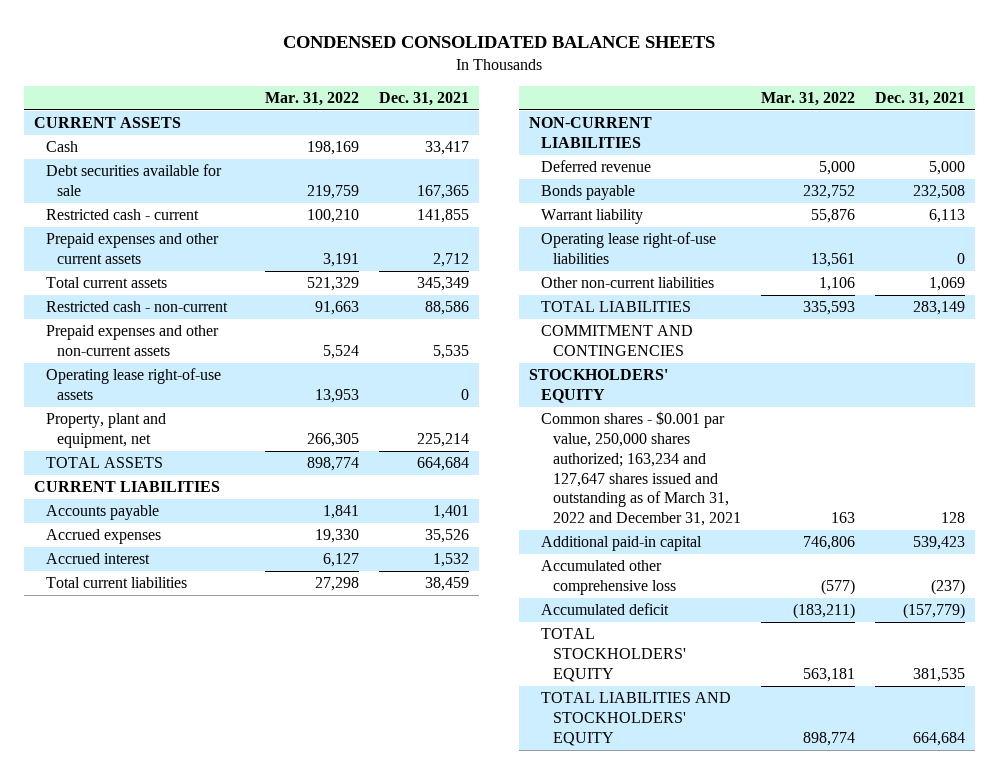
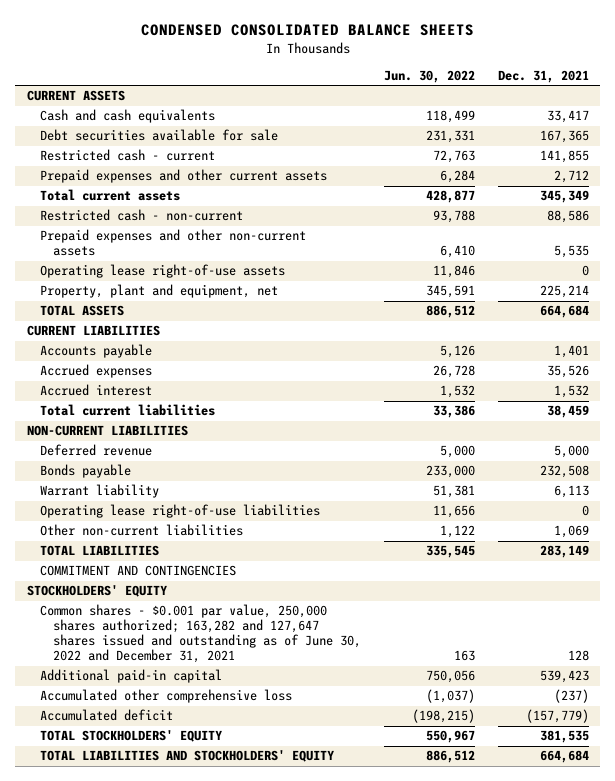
[265,91,360,106] Mar. 31, 2022 -> none
none -> [384,70,476,84] Jun. 30, 2022
[45,141,78,153] Cash -> [39,109,215,124] Cash and cash equivalents
[541,411,741,527] Common shares - $0.001 par value, 250,000 shares authorized; 163,234 and 127,647 shares issued and outstanding as of March 31, 2022 and December 31, 2021 -> [39,604,362,664] Common shares - $0.001 par value, 250,000 shares authorized; 163,282 and 127,647 shares issued and outstanding as of June 30, 2022 and December 31, 2021

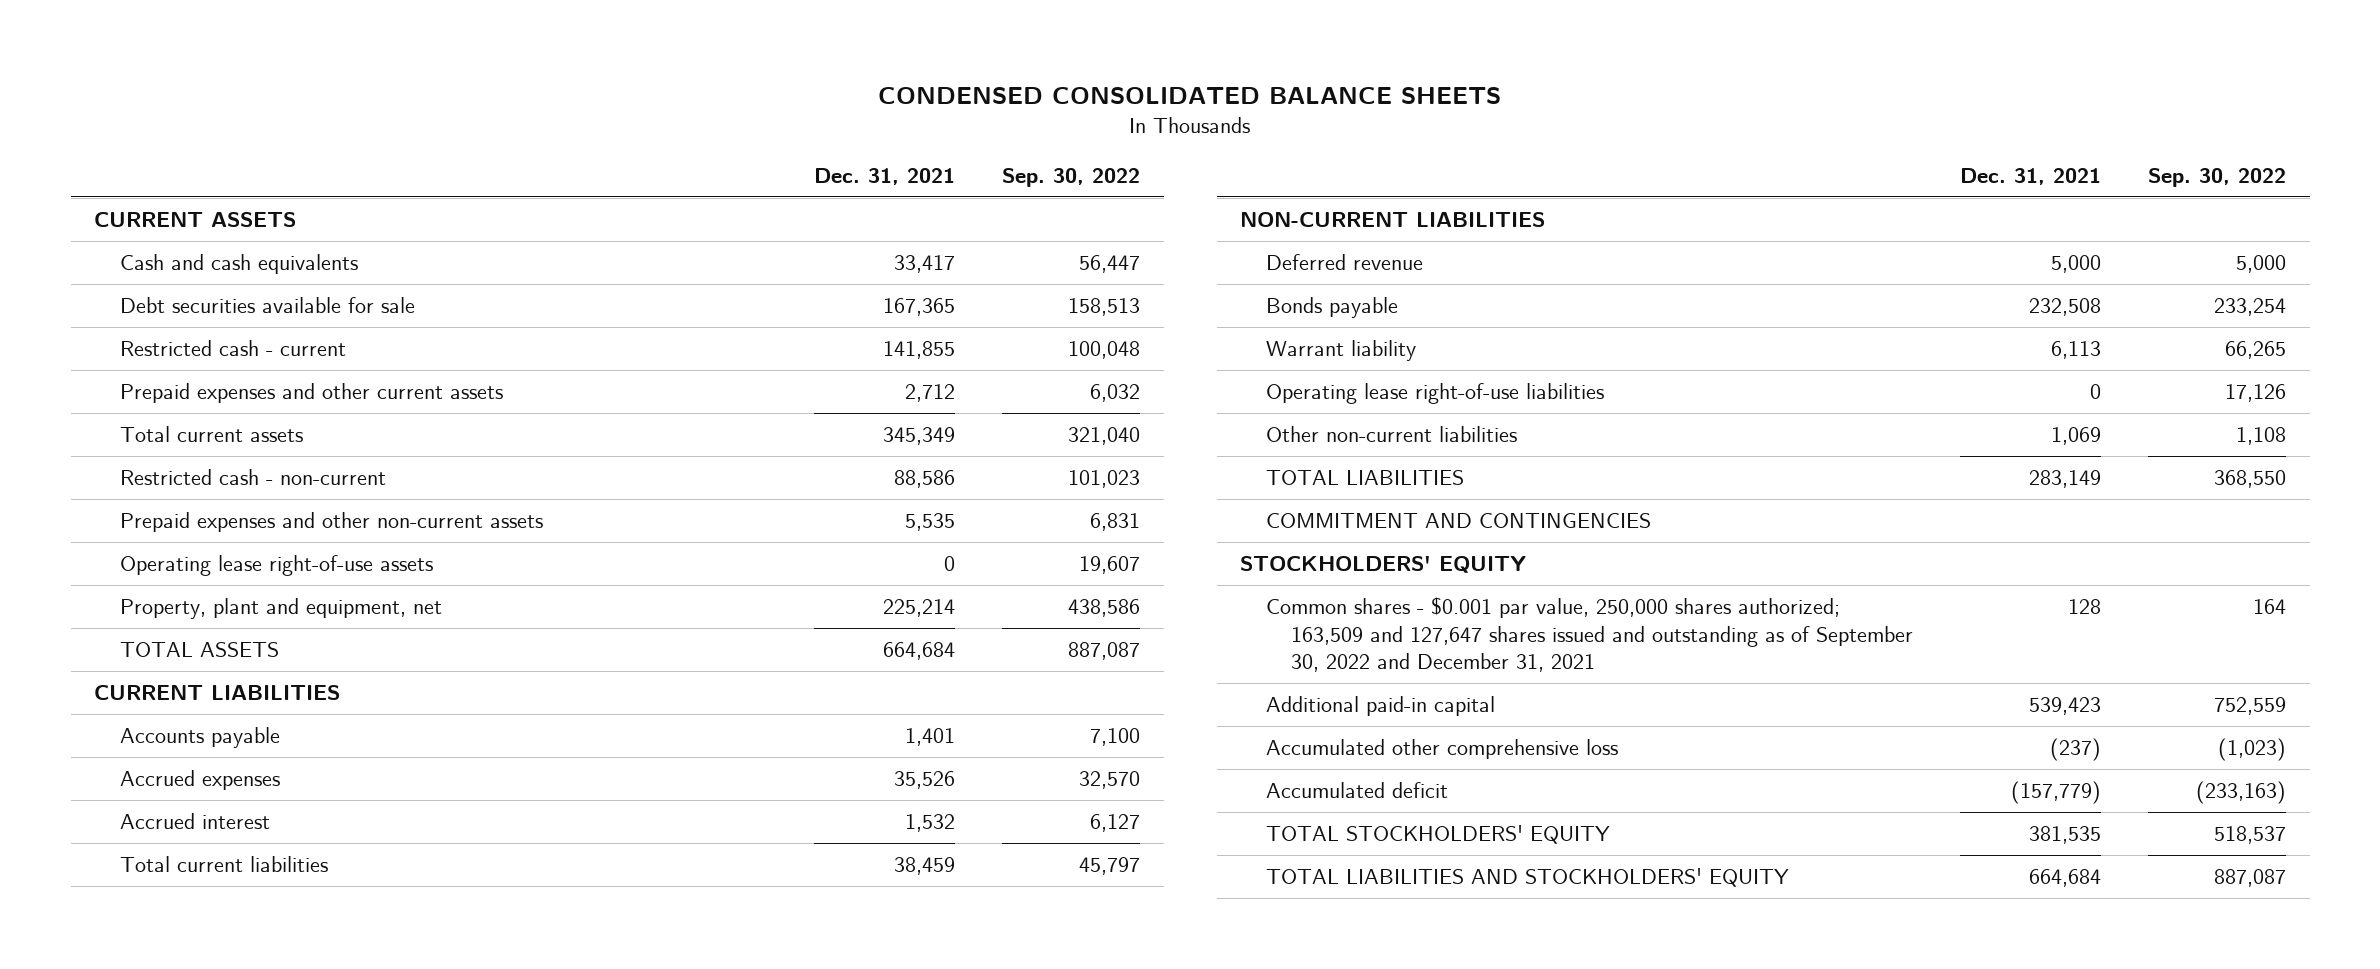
[384,70,476,84] Jun. 30, 2022 -> none
none -> [1002,168,1141,188] Sep. 30, 2022
[39,604,362,664] Common shares - $0.001 par value, 250,000 shares authorized; 163,282 and 127,647 shares issued and outstanding as of June 30, 2022 and December 31, 2021 -> [1265,596,1914,673] Common shares - $0.001 par value, 250,000 shares authorized; 163,509 and 127,647 shares issued and outstanding as of September 30, 2022 and December 31, 2021

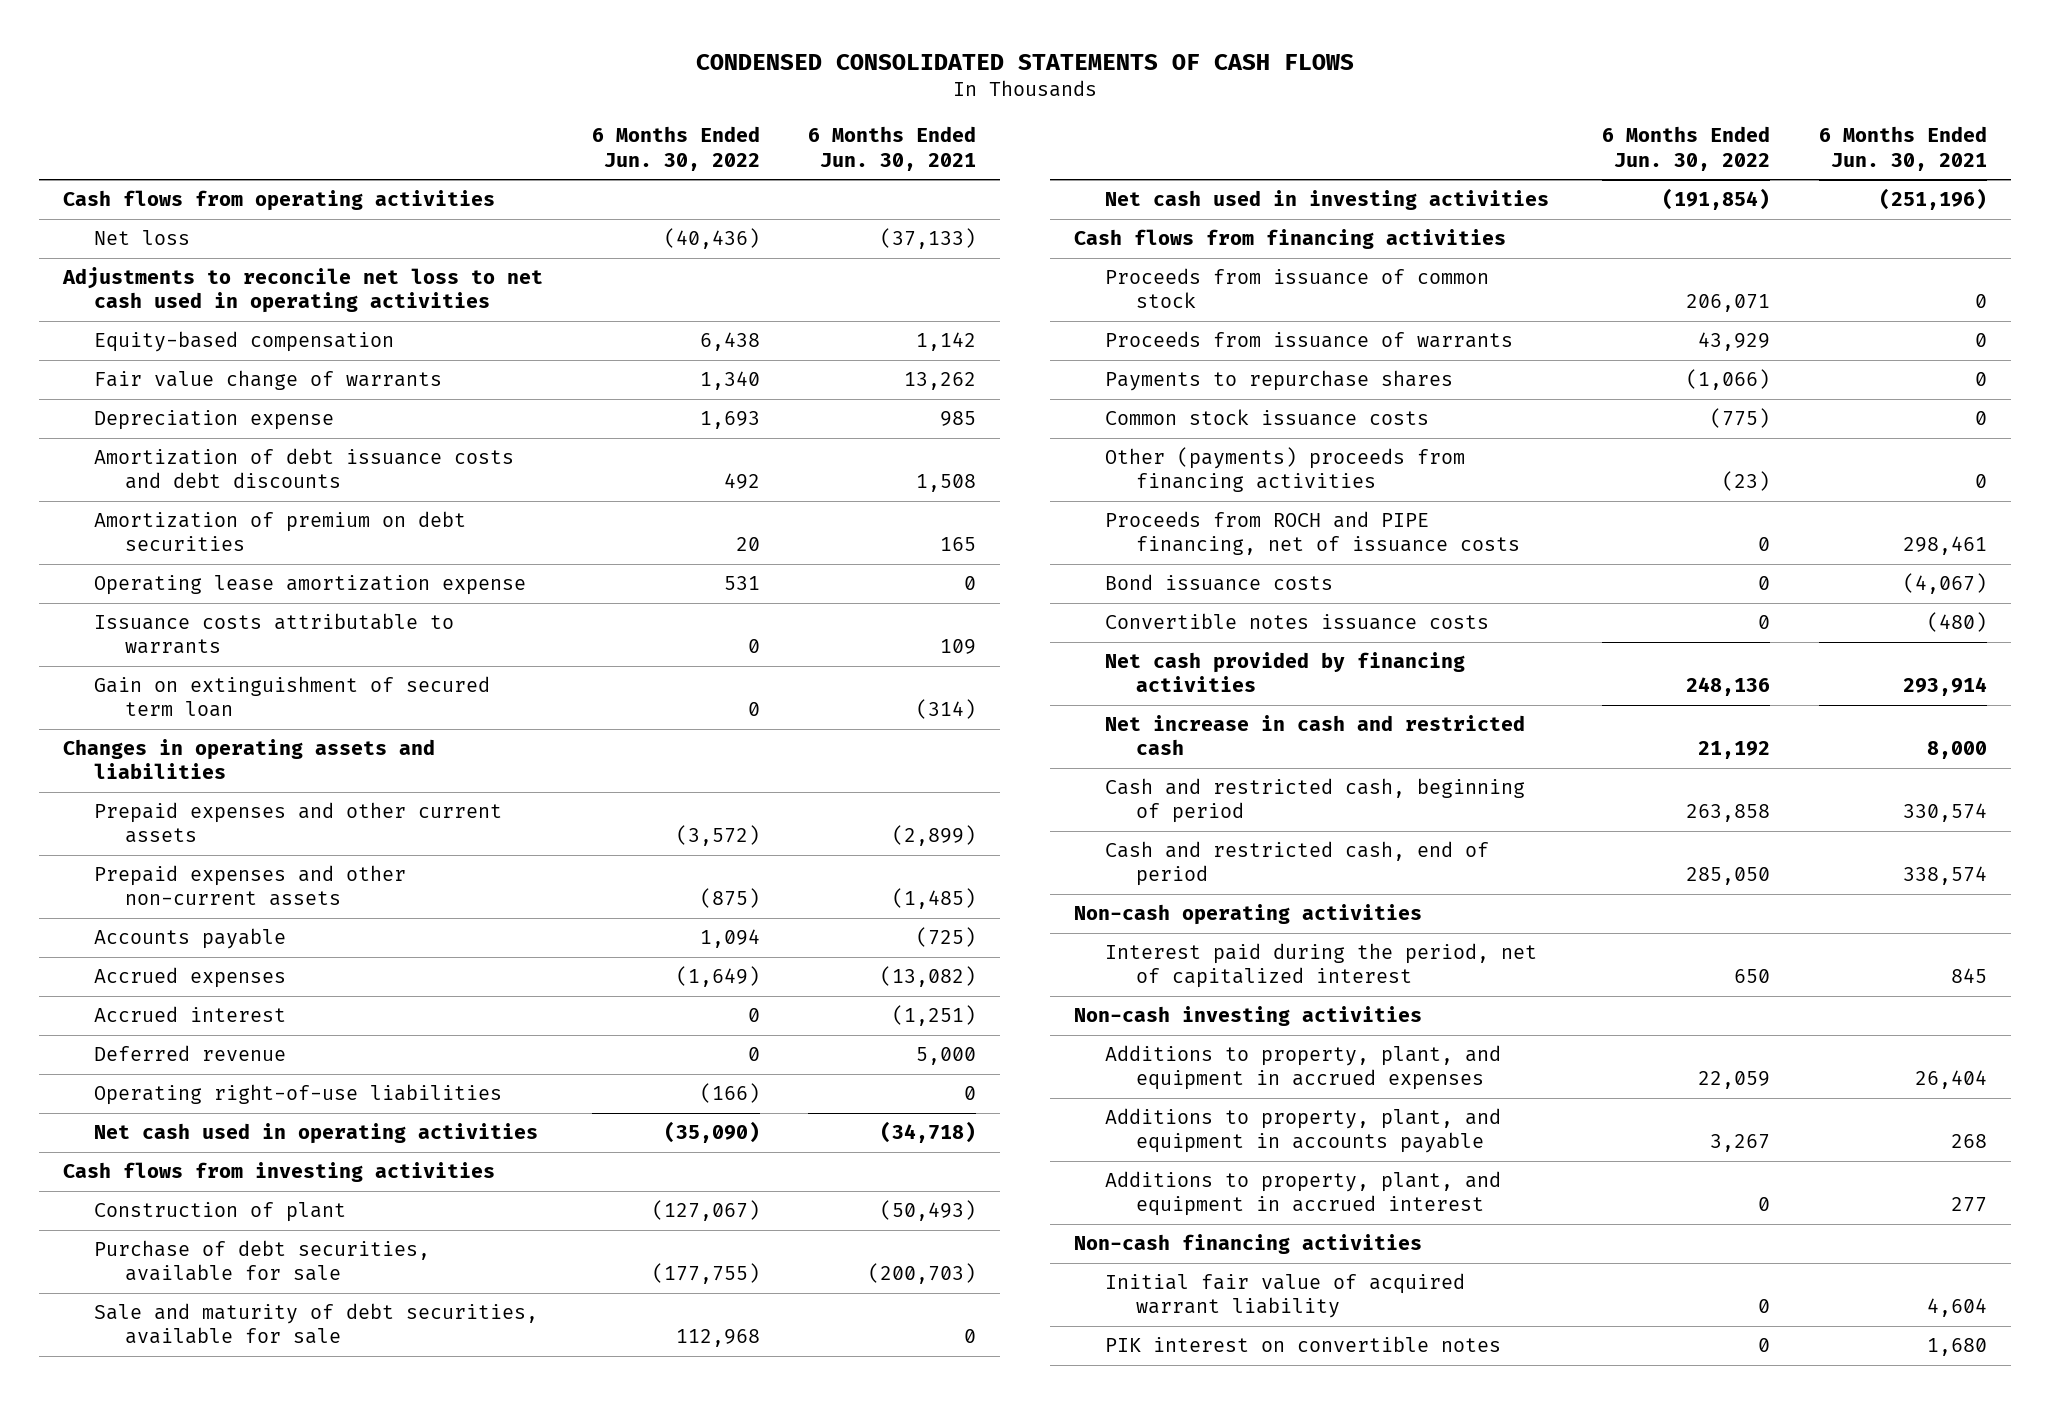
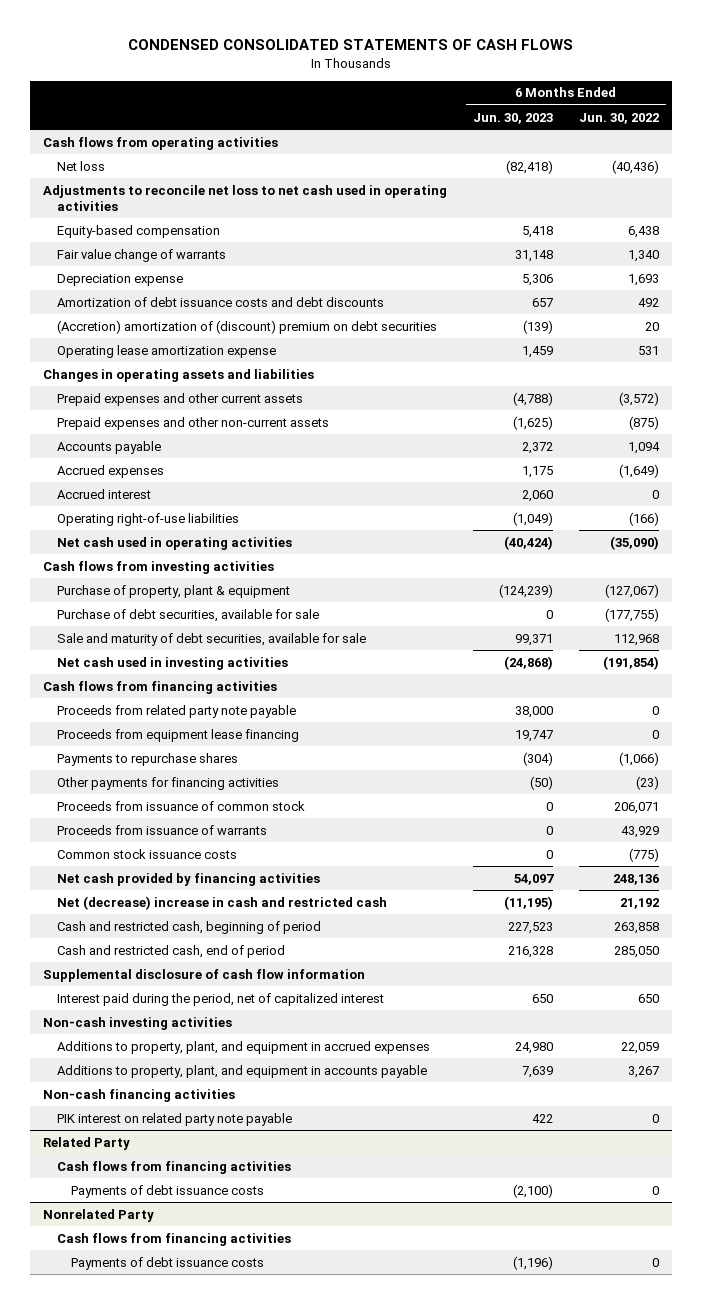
[808,126,977,171] 6 Months Ended Jun. 30, 2021 -> none
none -> [472,112,553,124] Jun. 30, 2023
[94,511,467,552] Amortization of premium on debt securities -> [56,319,437,334] (Accretion) amortization of (discount) premium on debt securities
[94,613,455,655] Issuance costs attributable to warrants -> none
[94,676,491,718] Gain on extinguishment of secured term loan -> none
[94,1045,287,1062] Deferred revenue -> none
[94,1202,347,1223] Construction of plant -> [56,584,290,598] Purchase of property, plant & equipment
none -> [56,704,296,718] Proceeds from related party note payable
none -> [56,728,299,742] Proceeds from equipment lease financing
[1104,370,1453,392] Payments to repurchase shares -> [56,752,238,766] Payments to repurchase shares
none -> [56,776,279,790] Other payments for financing activities
[1104,447,1465,493] Other (payments) proceeds from financing activities -> none
[1104,511,1520,556] Proceeds from ROCH and PIPE financing, net of issuance costs -> none
[1104,574,1333,592] Bond issuance costs -> none
[1104,613,1489,631] Convertible notes issuance costs -> none
[1104,715,1525,756] Net increase in cash and restricted cash -> [56,895,387,910] Net (decrease) increase in cash and restricted cash
[1073,904,1422,926] Non-cash operating activities -> none
none -> [42,968,365,982] Supplemental disclosure of cash flow information
[1104,1171,1501,1217] Additions to property, plant, and equipment in accrued interest -> none
[1104,1273,1465,1319] Initial fair value of acquired warrant liability -> none
[1104,1336,1501,1353] PIK interest on convertible notes -> [56,1112,292,1126] PIK interest on related party note payable
none -> [42,1136,130,1150] Related Party
none -> [56,1160,291,1174] Cash flows from financing activities
none -> [71,1184,265,1198] Payments of debt issuance costs
none -> [42,1208,154,1222] Nonrelated Party
none -> [56,1232,291,1246] Cash flows from financing activities
none -> [71,1256,265,1270] Payments of debt issuance costs

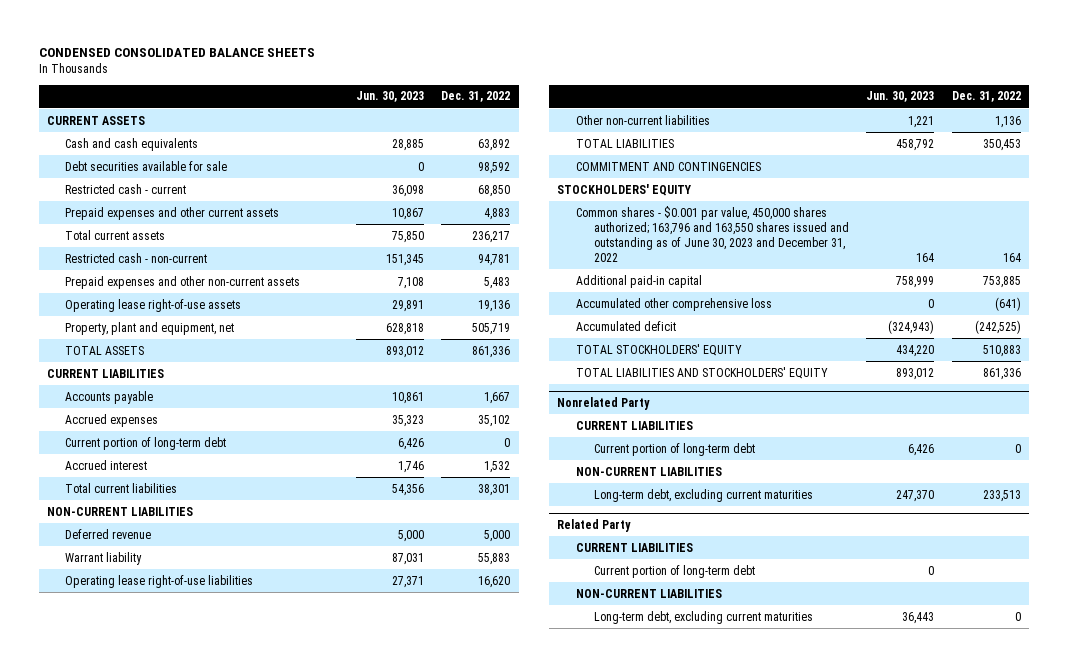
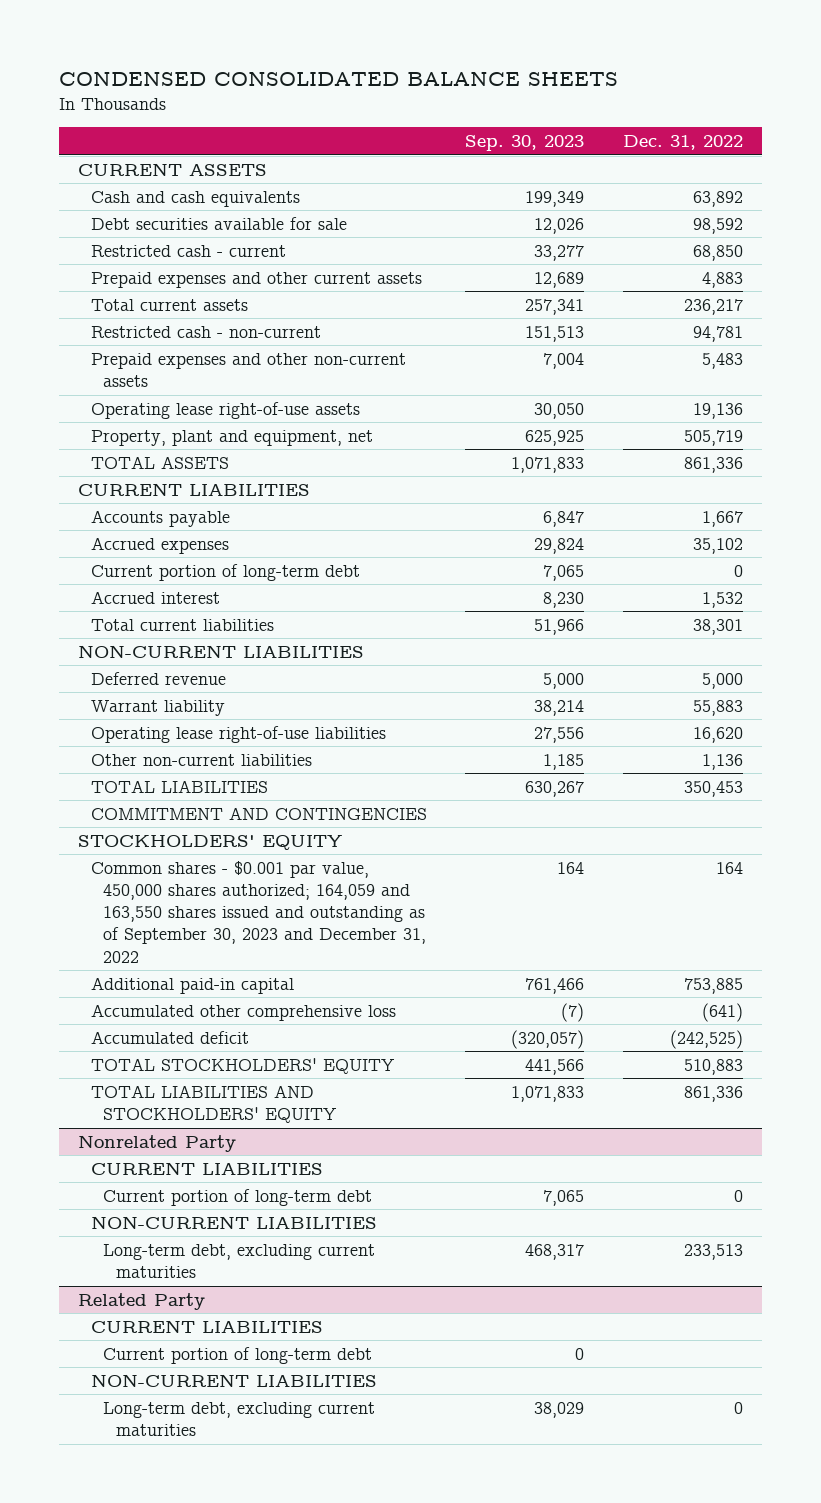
[356,91,425,103] Jun. 30, 2023 -> none
none -> [465,134,585,151] Sep. 30, 2023
[575,205,849,262] Common shares - $0.001 par value, 450,000 shares authorized; 163,796 and 163,550 shares issued and outstanding as of June 30, 2023 and December 31, 2022 -> [90,860,427,963] Common shares - $0.001 par value, 450,000 shares authorized; 164,059 and 163,550 shares issued and outstanding as of September 30, 2023 and December 31, 2022

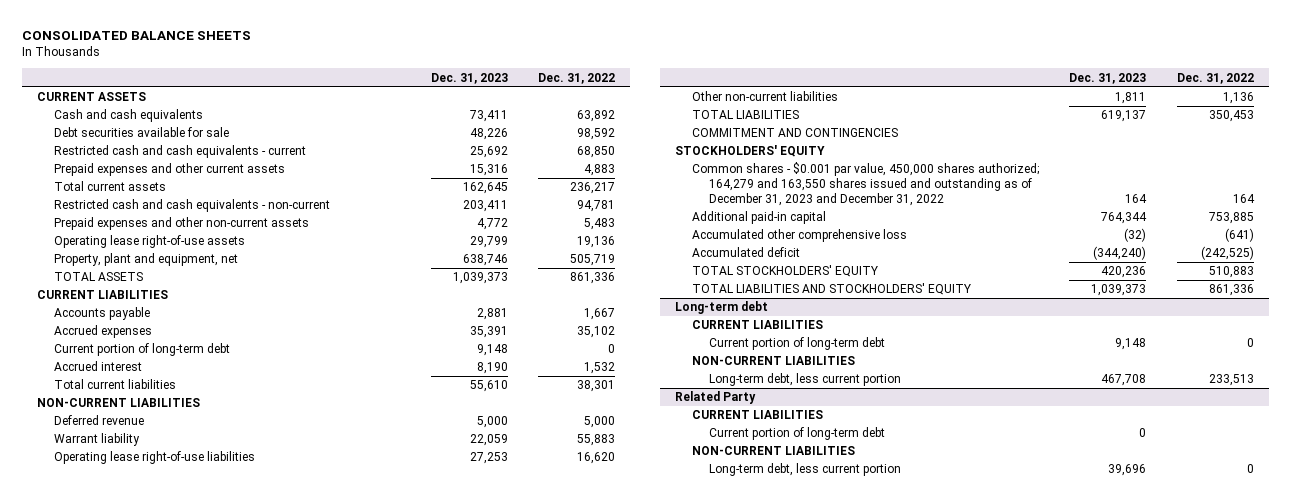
[58,72,618,87] CONDENSED CONSOLIDATED BALANCE SHEETS -> [21,31,251,41] CONSOLIDATED BALANCE SHEETS
[465,134,585,151] Sep. 30, 2023 -> none
none -> [431,72,509,84] Dec. 31, 2023
[90,244,286,257] Restricted cash - current -> [53,145,306,159] Restricted cash and cash equivalents - current
[90,325,321,338] Restricted cash - non-current -> [53,199,330,213] Restricted cash and cash equivalents - non-current
[90,860,427,963] Common shares - $0.001 par value, 450,000 shares authorized; 164,059 and 163,550 shares issued and outstanding as of September 30, 2023 and December 31, 2022 -> [692,162,1040,206] Common shares - $0.001 par value, 450,000 shares authorized; 164,279 and 163,550 shares issued and outstanding as of December 31, 2023 and December 31, 2022
[78,1134,237,1152] Nonrelated Party -> [675,301,769,315] Long-term debt
[103,1243,376,1278] Long-term debt, excluding current maturities -> [709,373,902,387] Long-term debt, less current portion
[103,1401,376,1436] Long-term debt, excluding current maturities -> [709,463,902,477] Long-term debt, less current portion

